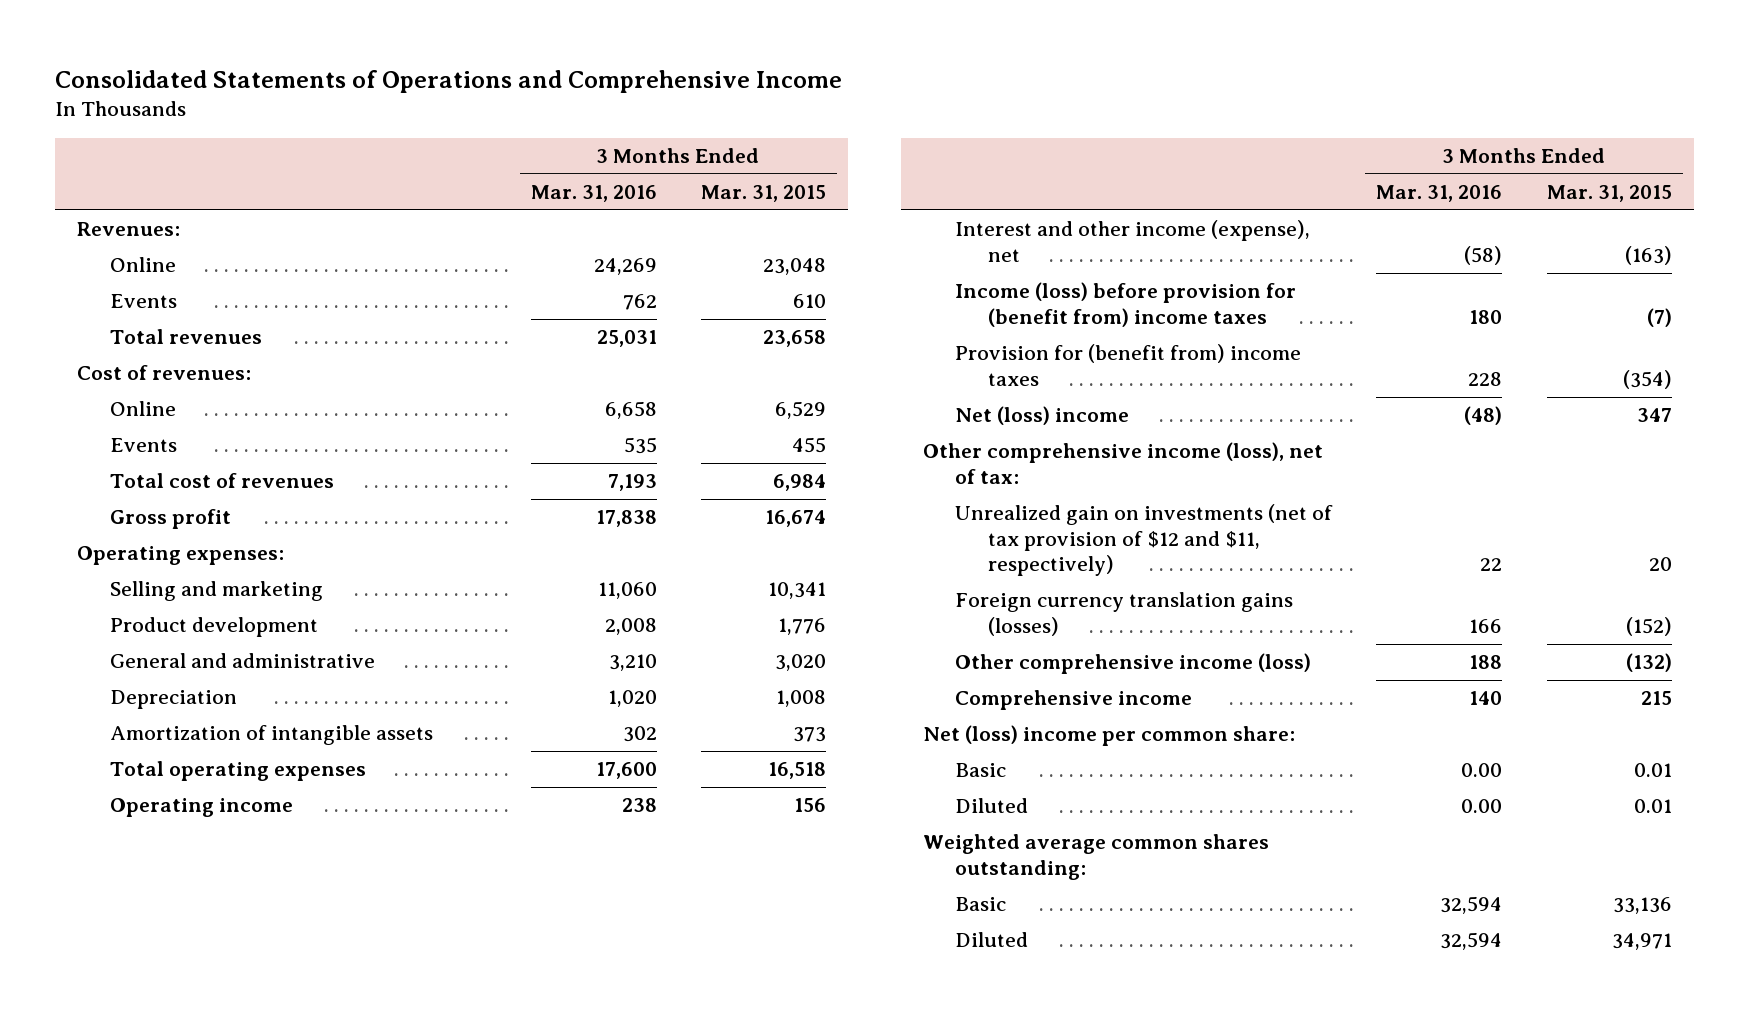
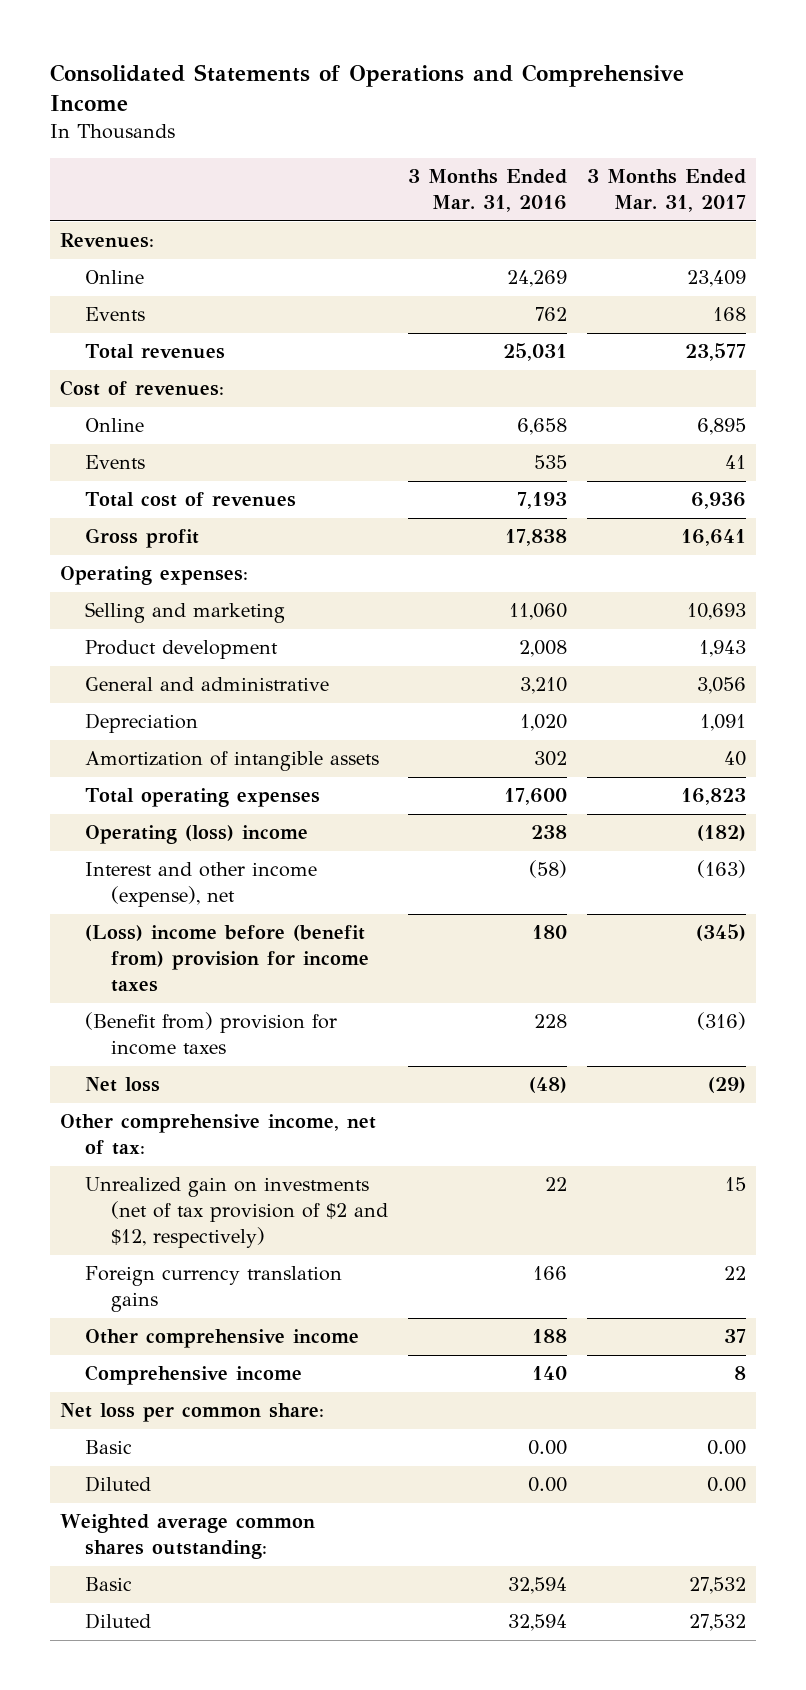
[700,184,826,202] Mar. 31, 2015 -> none
none -> [587,169,747,213] 3 Months Ended Mar. 31, 2017
[109,798,293,818] Operating income -> [85,825,309,845] Operating (loss) income
[955,282,1297,327] Income (loss) before provision for (benefit from) income taxes -> [85,925,369,992] (Loss) income before (benefit from) provision for income taxes
[955,344,1302,386] Provision for (benefit from) income taxes -> [85,1012,338,1056] (Benefit from) provision for income taxes
[955,406,1130,426] Net (loss) income -> [85,1077,161,1093] Net loss
[922,442,1323,484] Other comprehensive income (loss), net of tax: -> [60,1114,377,1156] Other comprehensive income, net of tax:
[955,504,1334,577] Unrealized gain on investments (net of tax provision of $12 and $11, respectively) -> [85,1177,388,1248] Unrealized gain on investments (net of tax provision of $2 and $12, respectively)
[955,592,1294,636] Foreign currency translation gains (losses) -> [85,1266,343,1313] Foreign currency translation gains
[955,653,1312,675] Other comprehensive income (loss) -> [85,1329,360,1349] Other comprehensive income
[922,725,1295,747] Net (loss) income per common share: -> [60,1403,325,1423] Net loss per common share:

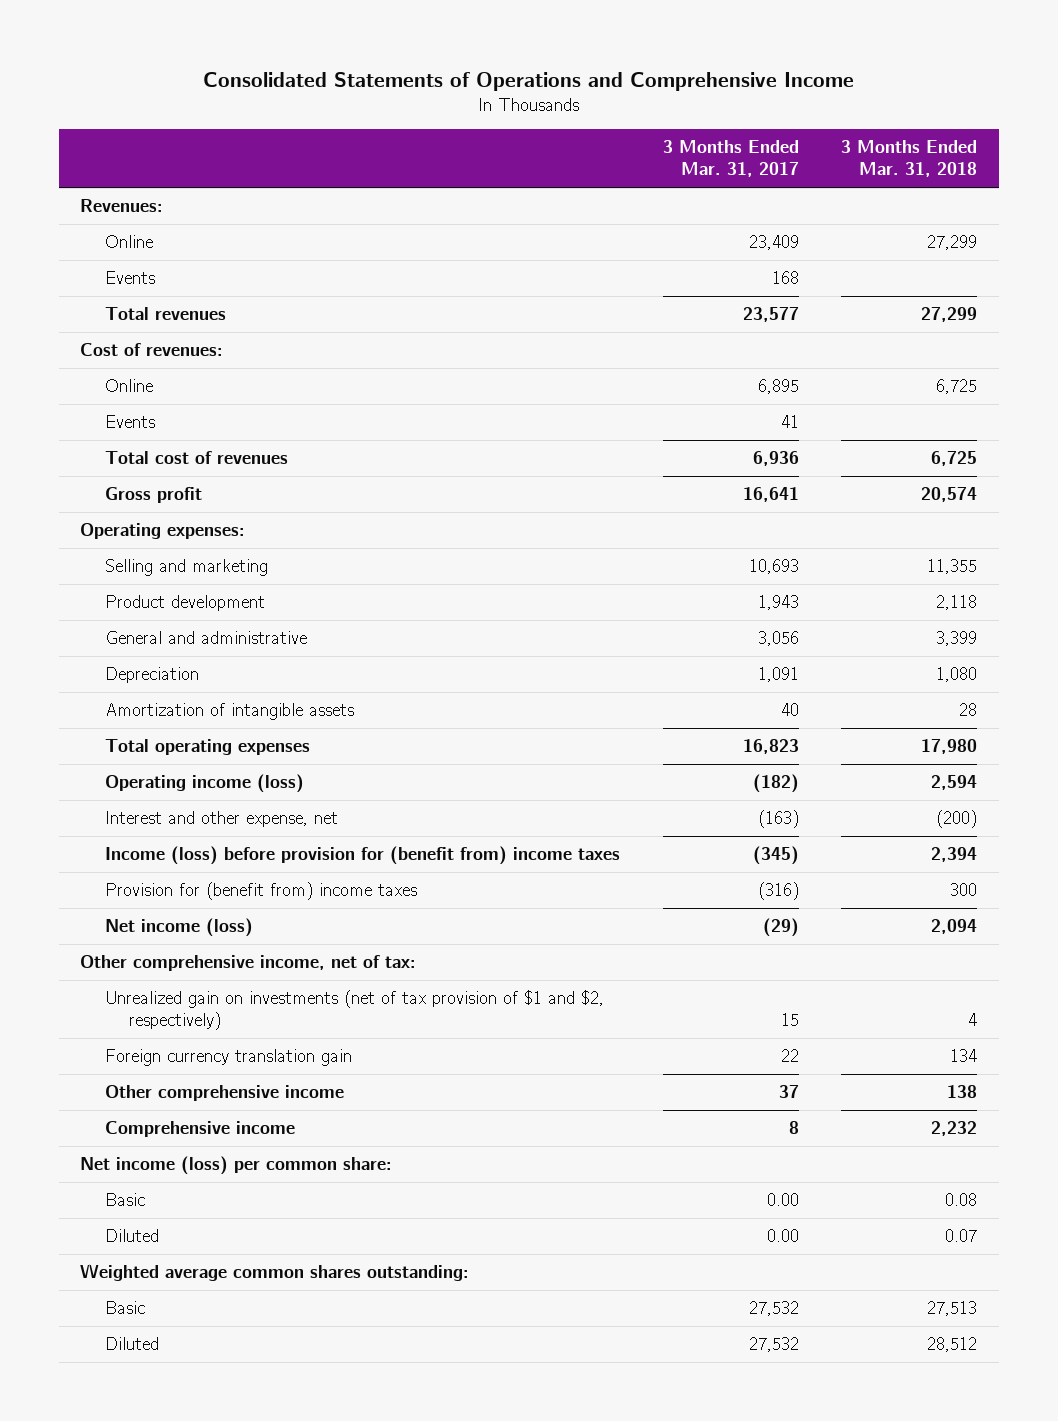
[407,169,567,213] 3 Months Ended Mar. 31, 2016 -> none
none -> [841,140,978,178] 3 Months Ended Mar. 31, 2018
[85,825,309,845] Operating (loss) income -> [104,774,304,794] Operating income (loss)
[85,862,318,908] Interest and other income (expense), net -> [104,811,338,828] Interest and other expense, net
[85,925,369,992] (Loss) income before (benefit from) provision for income taxes -> [104,846,620,866] Income (loss) before provision for (benefit from) income taxes
[85,1012,338,1056] (Benefit from) provision for income taxes -> [104,882,417,901] Provision for (benefit from) income taxes
[85,1077,161,1093] Net loss -> [104,918,253,938] Net income (loss)
[85,1177,388,1248] Unrealized gain on investments (net of tax provision of $2 and $12, respectively) -> [104,990,604,1031] Unrealized gain on investments (net of tax provision of $1 and $2, respectively)
[85,1266,343,1313] Foreign currency translation gains -> [104,1049,352,1067] Foreign currency translation gain
[60,1403,325,1423] Net loss per common share: -> [80,1156,393,1176] Net income (loss) per common share:

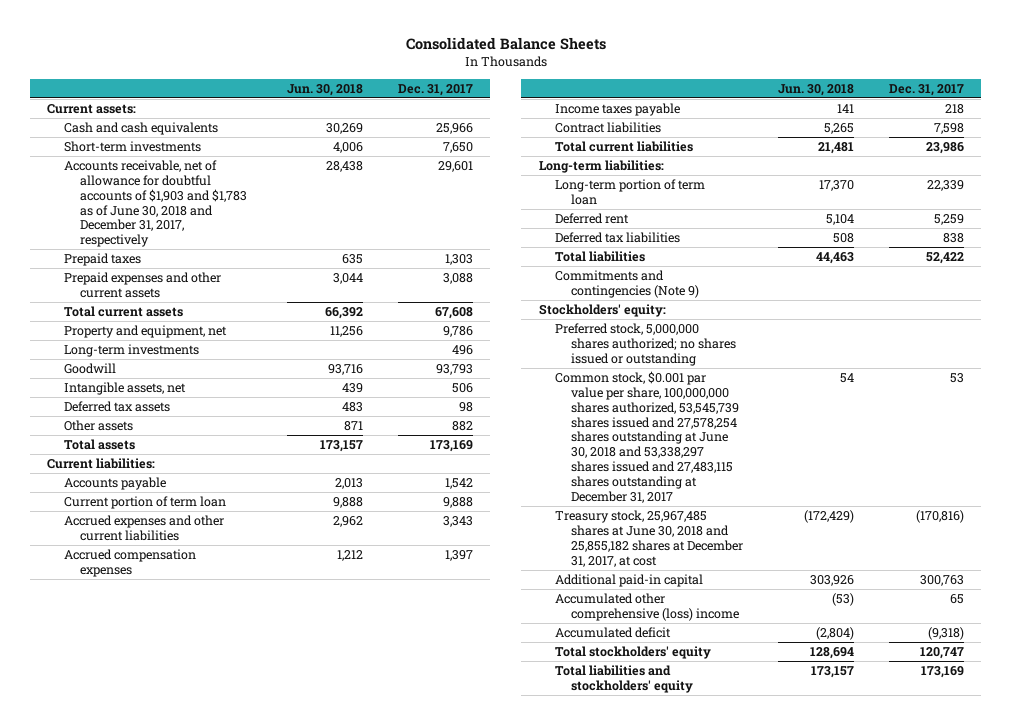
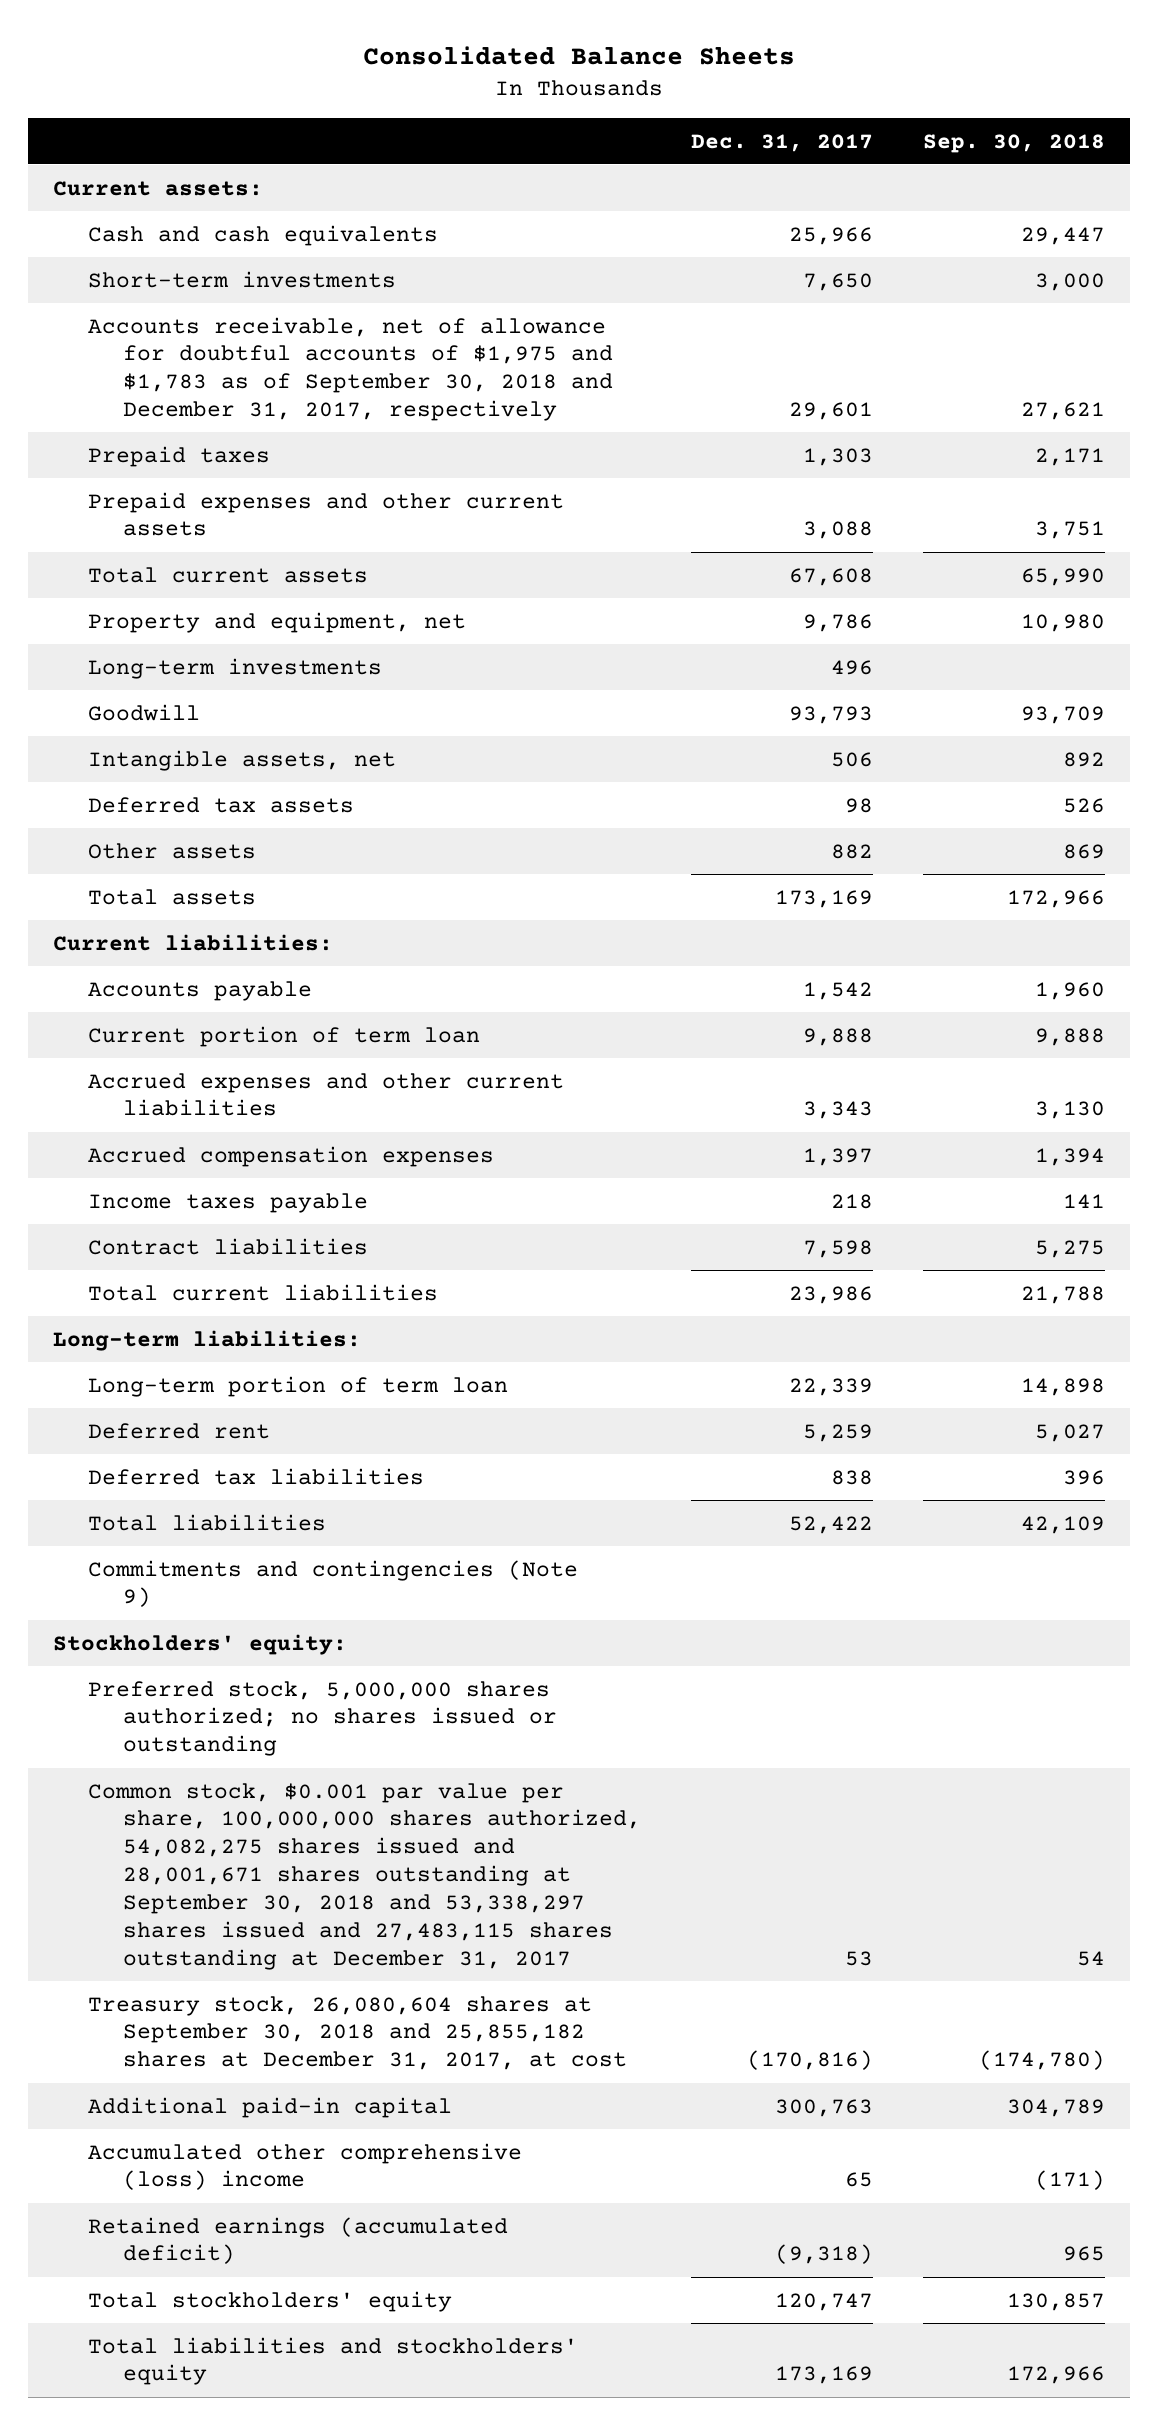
[286,83,363,96] Jun. 30, 2018 -> none
none -> [922,133,1105,153] Sep. 30, 2018
[63,159,248,248] Accounts receivable, net of allowance for doubtful accounts of $1,903 and $1,783 as of June 30, 2018 and December 31, 2017, respectively -> [88,316,614,422] Accounts receivable, net of allowance for doubtful accounts of $1,975 and $1,783 as of September 30, 2018 and December 31, 2017, respectively
[554,370,740,503] Common stock, $0.001 par value per share, 100,000,000 shares authorized, 53,545,739 shares issued and 27,578,254 shares outstanding at June 30, 2018 and 53,338,297 shares issued and 27,483,115 shares outstanding at December 31, 2017 -> [88,1782,642,1970] Common stock, $0.001 par value per share, 100,000,000 shares authorized, 54,082,275 shares issued and 28,001,671 shares outstanding at September 30, 2018 and 53,338,297 shares issued and 27,483,115 shares outstanding at December 31, 2017
[554,509,744,567] Treasury stock, 25,967,485 shares at June 30, 2018 and 25,855,182 shares at December 31, 2017, at cost -> [88,1995,628,2071] Treasury stock, 26,080,604 shares at September 30, 2018 and 25,855,182 shares at December 31, 2017, at cost
[554,626,671,638] Accumulated deficit -> [88,2216,509,2265] Retained earnings (accumulated deficit)

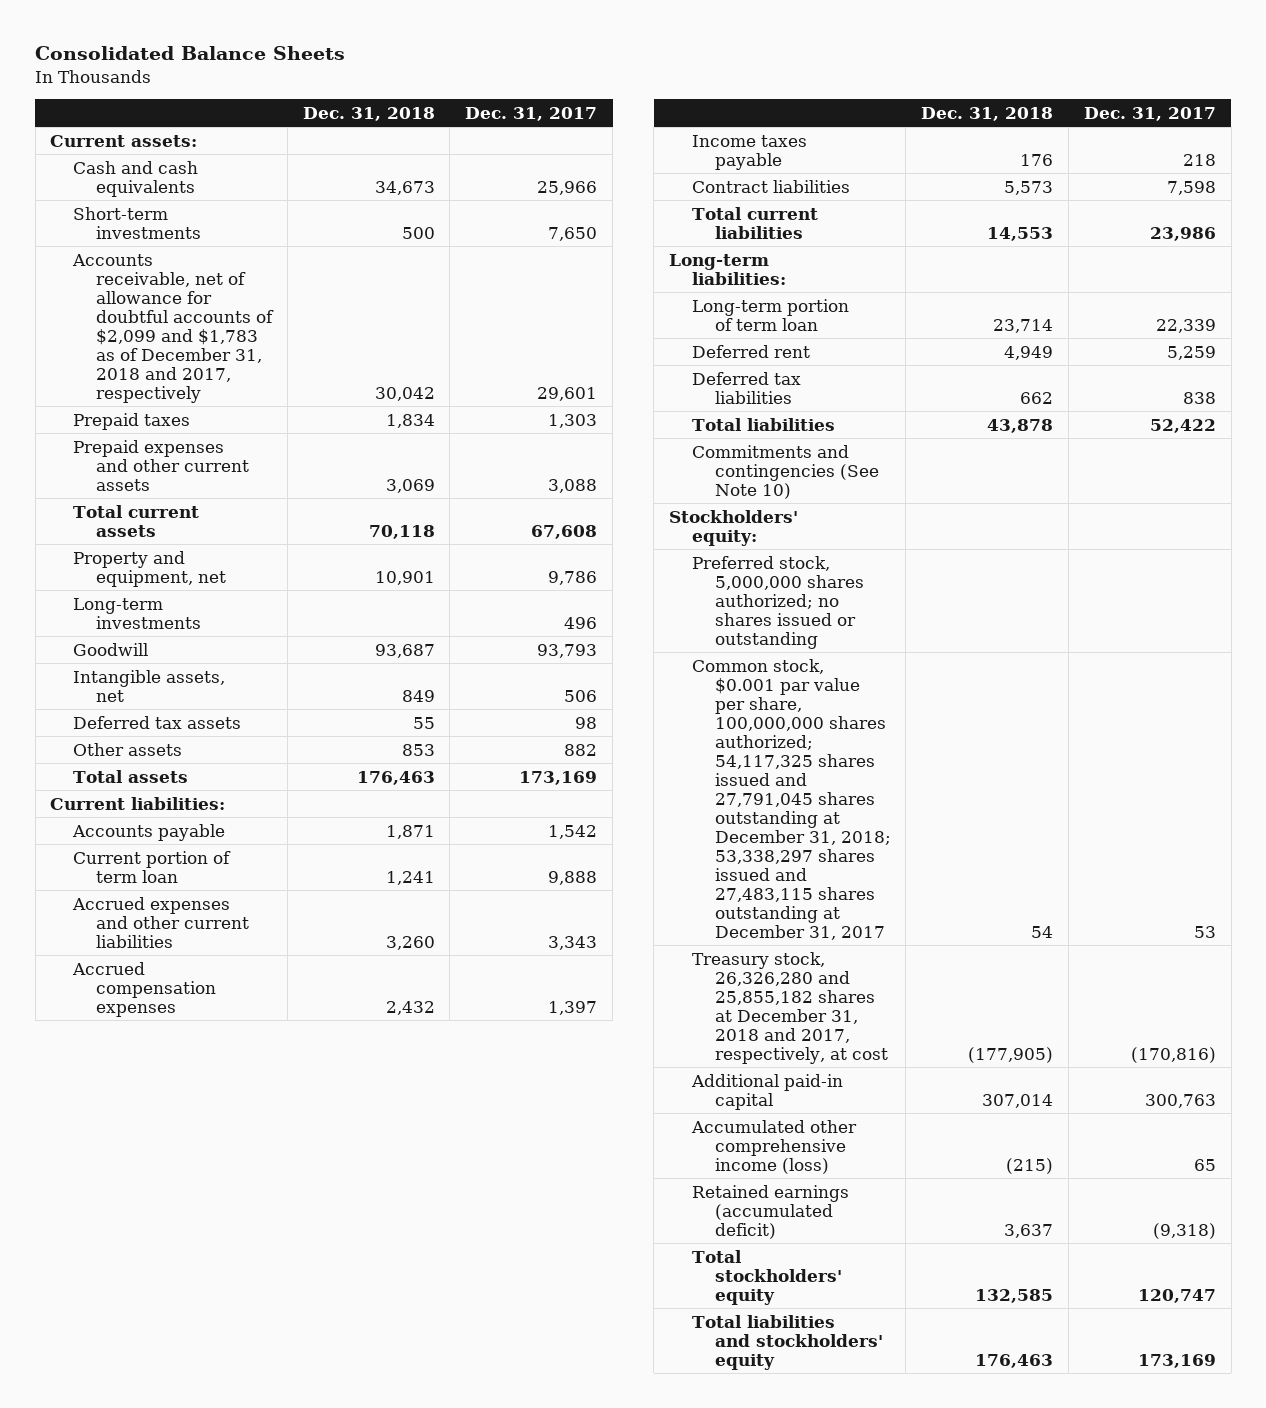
[922,133,1105,153] Sep. 30, 2018 -> none
none -> [302,106,435,121] Dec. 31, 2018
[88,316,614,422] Accounts receivable, net of allowance for doubtful accounts of $1,975 and $1,783 as of September 30, 2018 and December 31, 2017, respectively -> [72,253,275,403] Accounts receivable, net of allowance for doubtful accounts of $2,099 and $1,783 as of December 31, 2018 and 2017, respectively
[88,1559,579,1608] Commitments and contingencies (Note 9) -> [691,444,879,499] Commitments and contingencies (See Note 10)
[88,1782,642,1970] Common stock, $0.001 par value per share, 100,000,000 shares authorized, 54,082,275 shares issued and 28,001,671 shares outstanding at September 30, 2018 and 53,338,297 shares issued and 27,483,115 shares outstanding at December 31, 2017 -> [691,658,891,940] Common stock, $0.001 par value per share, 100,000,000 shares authorized; 54,117,325 shares issued and 27,791,045 shares outstanding at December 31, 2018; 53,338,297 shares issued and 27,483,115 shares outstanding at December 31, 2017
[88,1995,628,2071] Treasury stock, 26,080,604 shares at September 30, 2018 and 25,855,182 shares at December 31, 2017, at cost -> [691,951,888,1064] Treasury stock, 26,326,280 and 25,855,182 shares at December 31, 2018 and 2017, respectively, at cost
[88,2142,523,2191] Accumulated other comprehensive (loss) income -> [690,1119,857,1174] Accumulated other comprehensive income (loss)

